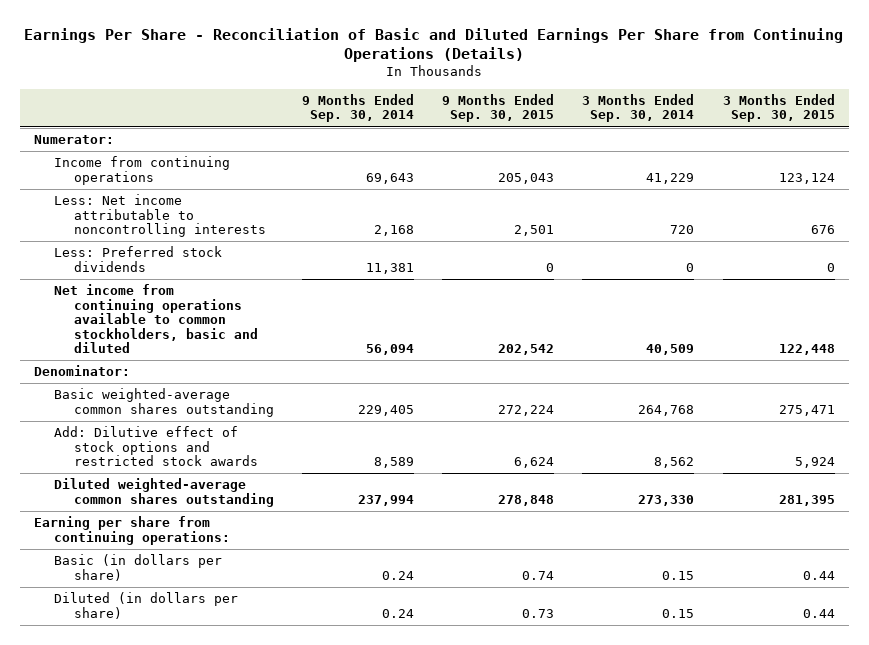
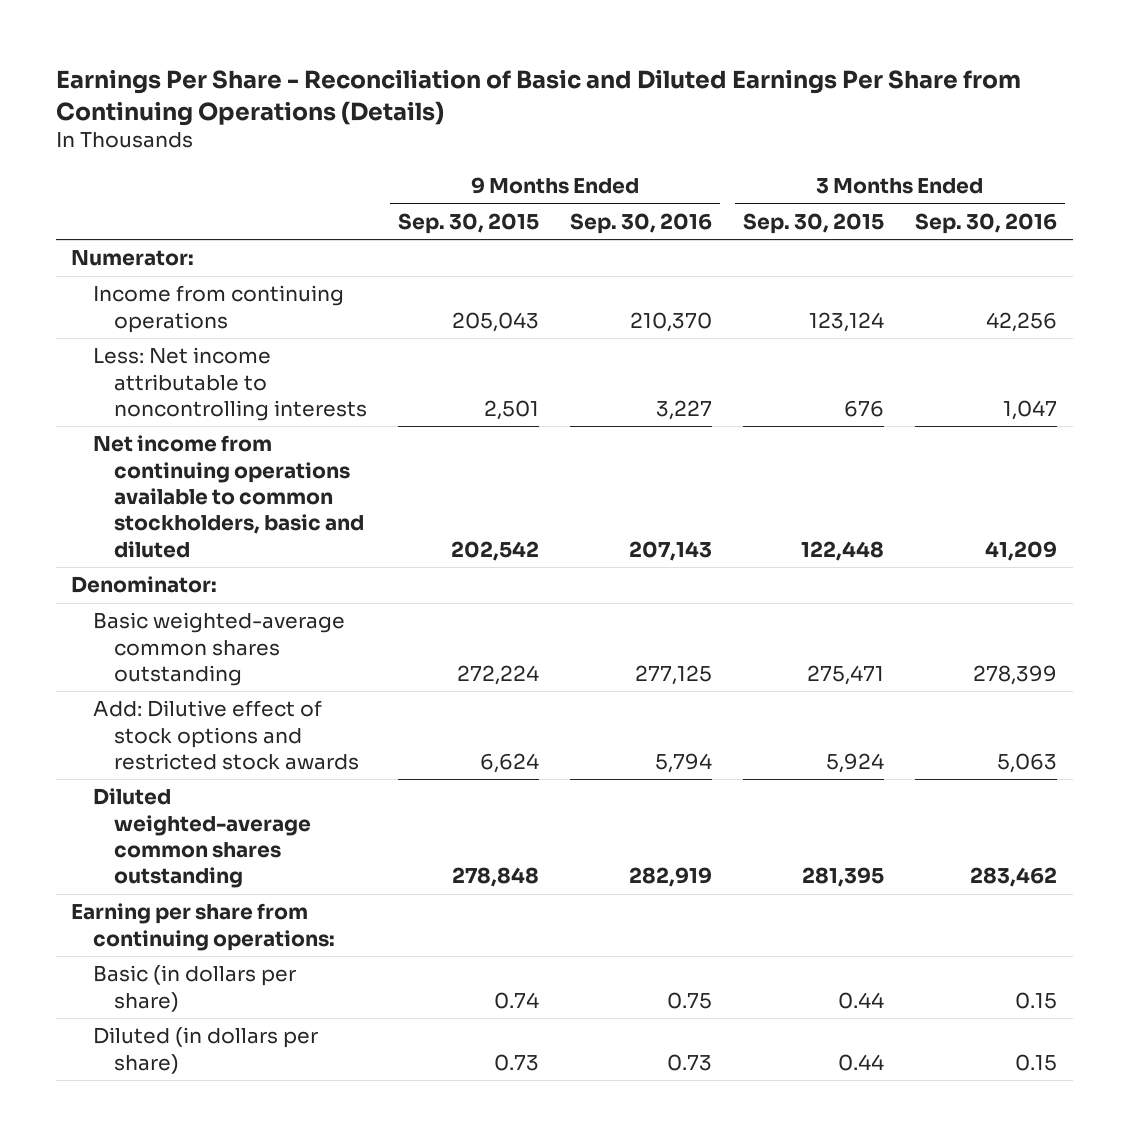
[302,93,415,123] 9 Months Ended Sep. 30, 2014 -> none
[582,93,695,123] 3 Months Ended Sep. 30, 2014 -> none
none -> [569,212,712,234] Sep. 30, 2016
none -> [914,212,1057,234] Sep. 30, 2016
[54,246,223,272] Less: Preferred stock dividends -> none

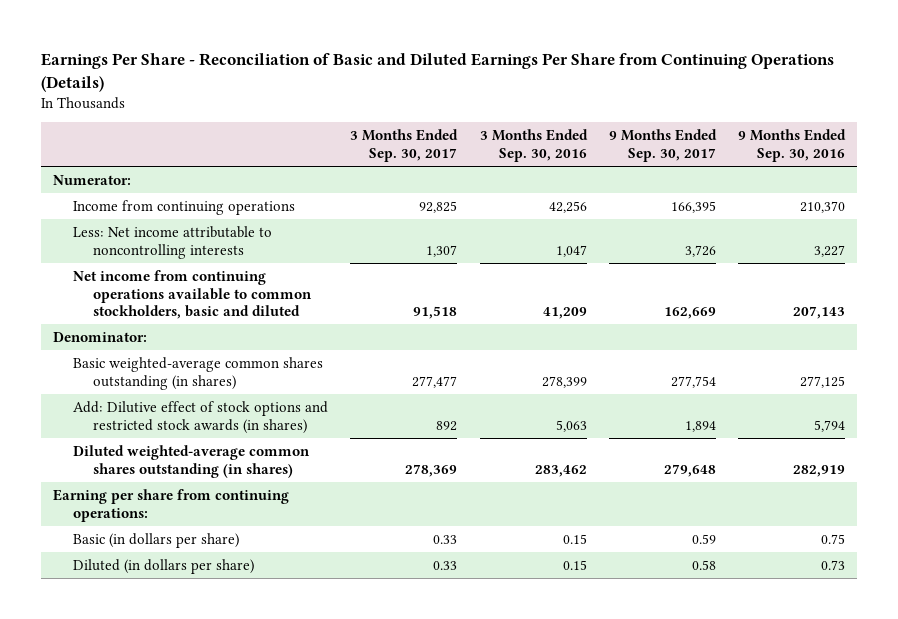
[397,212,539,234] Sep. 30, 2015 -> none
[742,212,884,234] Sep. 30, 2015 -> none
none -> [350,129,459,162] 3 Months Ended Sep. 30, 2017
none -> [609,129,718,162] 9 Months Ended Sep. 30, 2017
[92,612,345,686] Basic weighted-average common shares outstanding -> [73,357,324,390] Basic weighted-average common shares outstanding (in shares)
[92,700,359,770] Add: Dilutive effect of stock options and restricted stock awards -> [73,401,329,434] Add: Dilutive effect of stock options and restricted stock awards (in shares)
[92,788,311,889] Diluted weighted-average common shares outstanding -> [73,445,311,478] Diluted weighted-average common shares outstanding (in shares)

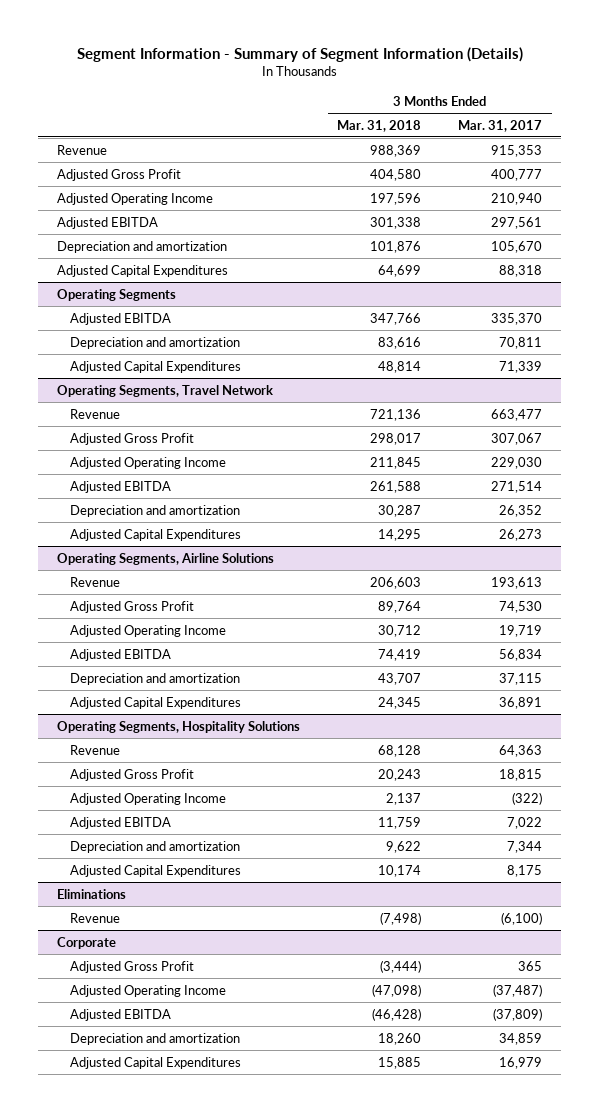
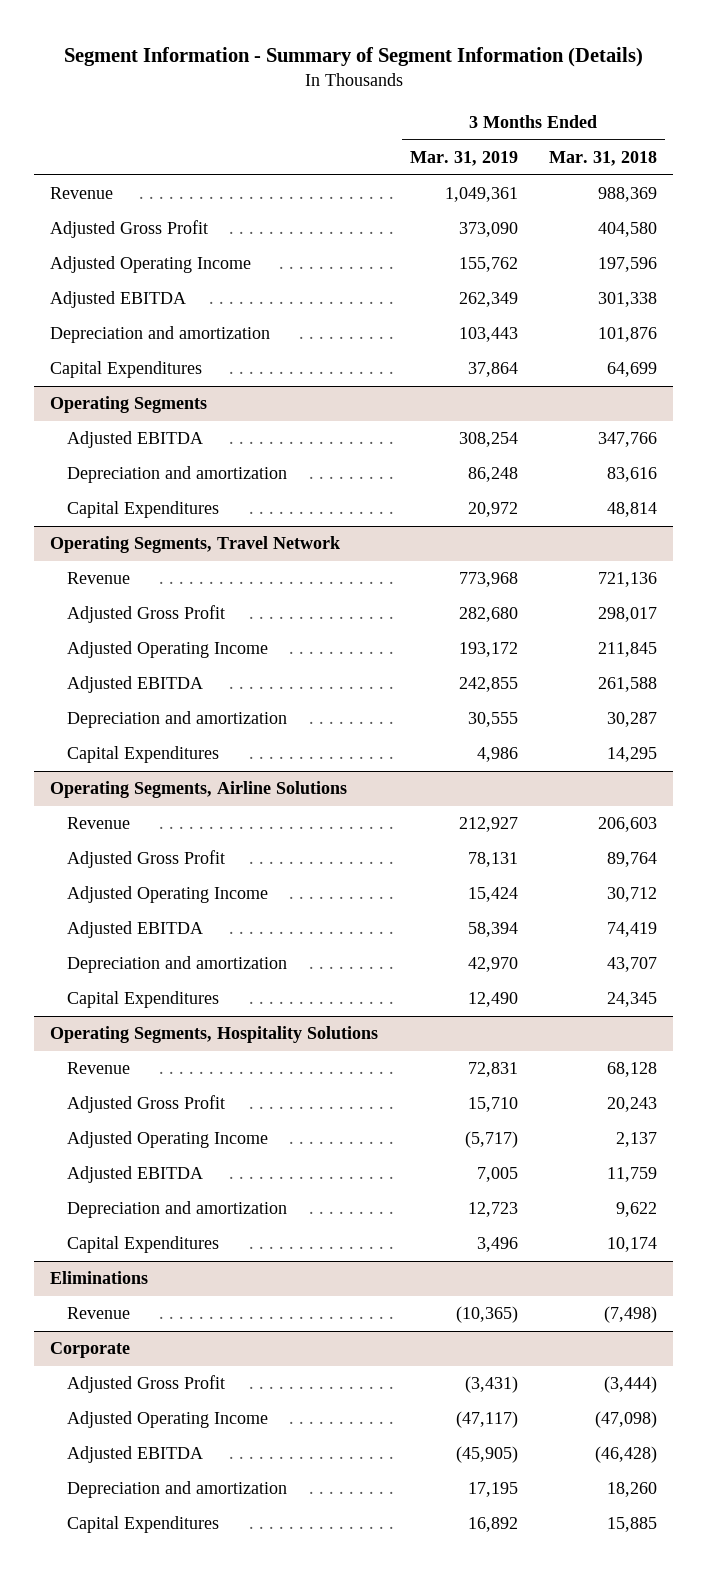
[458,119,543,132] Mar. 31, 2017 -> none
none -> [409,151,518,167] Mar. 31, 2019
[57,264,229,277] Adjusted Capital Expenditures -> [50,361,203,379] Capital Expenditures
[70,360,242,373] Adjusted Capital Expenditures -> [66,501,219,519] Capital Expenditures
[70,528,242,541] Adjusted Capital Expenditures -> [66,746,219,764] Capital Expenditures
[70,696,242,709] Adjusted Capital Expenditures -> [66,991,219,1009] Capital Expenditures
[70,864,242,877] Adjusted Capital Expenditures -> [66,1236,219,1254] Capital Expenditures
[70,1056,242,1069] Adjusted Capital Expenditures -> [66,1516,219,1534] Capital Expenditures

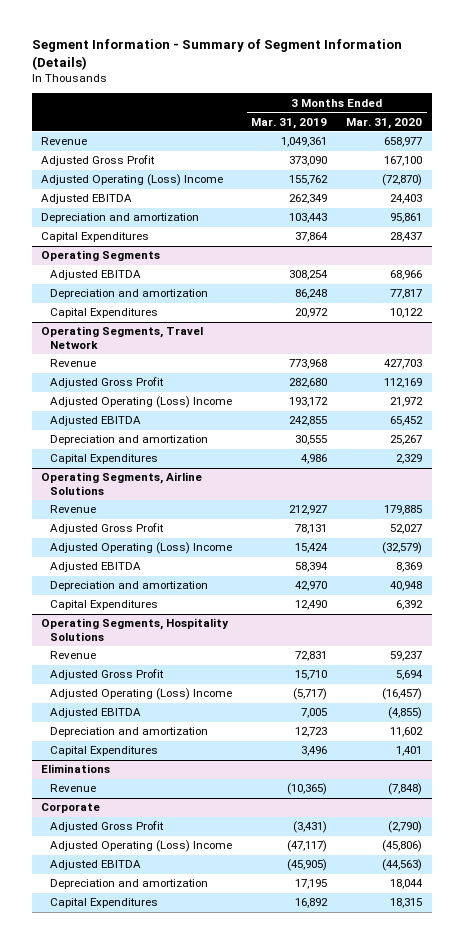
[548,151,657,167] Mar. 31, 2018 -> none
none -> [346,117,423,129] Mar. 31, 2020
[50,256,252,274] Adjusted Operating Income -> [41,174,224,187] Adjusted Operating (Loss) Income
[66,641,268,659] Adjusted Operating Income -> [50,396,233,409] Adjusted Operating (Loss) Income
[66,886,268,904] Adjusted Operating Income -> [50,542,233,555] Adjusted Operating (Loss) Income
[66,1131,268,1149] Adjusted Operating Income -> [50,688,233,701] Adjusted Operating (Loss) Income
[66,1411,268,1429] Adjusted Operating Income -> [50,840,233,853] Adjusted Operating (Loss) Income

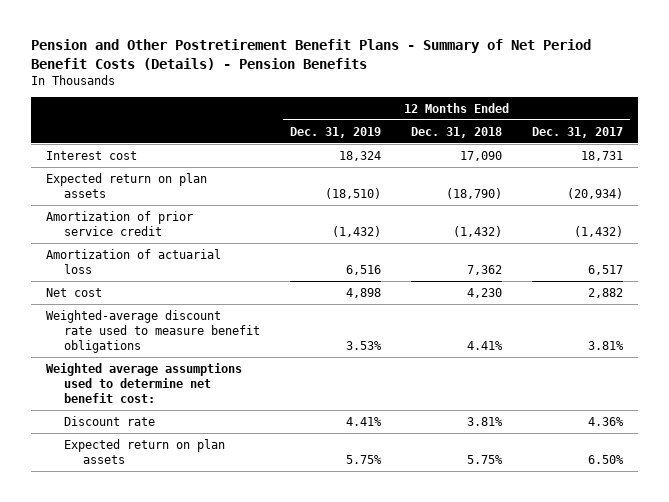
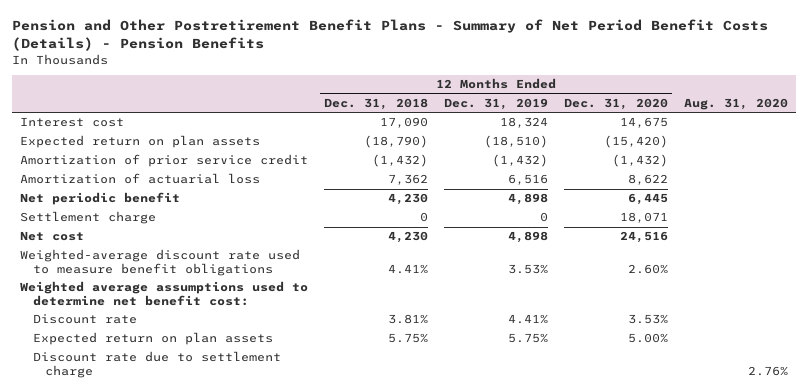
[531,126,623,138] Dec. 31, 2017 -> none
none -> [564,98,669,111] Dec. 31, 2020
none -> [683,98,788,111] Aug. 31, 2020
none -> [20,192,181,206] Net periodic benefit
none -> [20,211,157,225] Settlement charge
none -> [32,351,281,378] Discount rate due to settlement charge

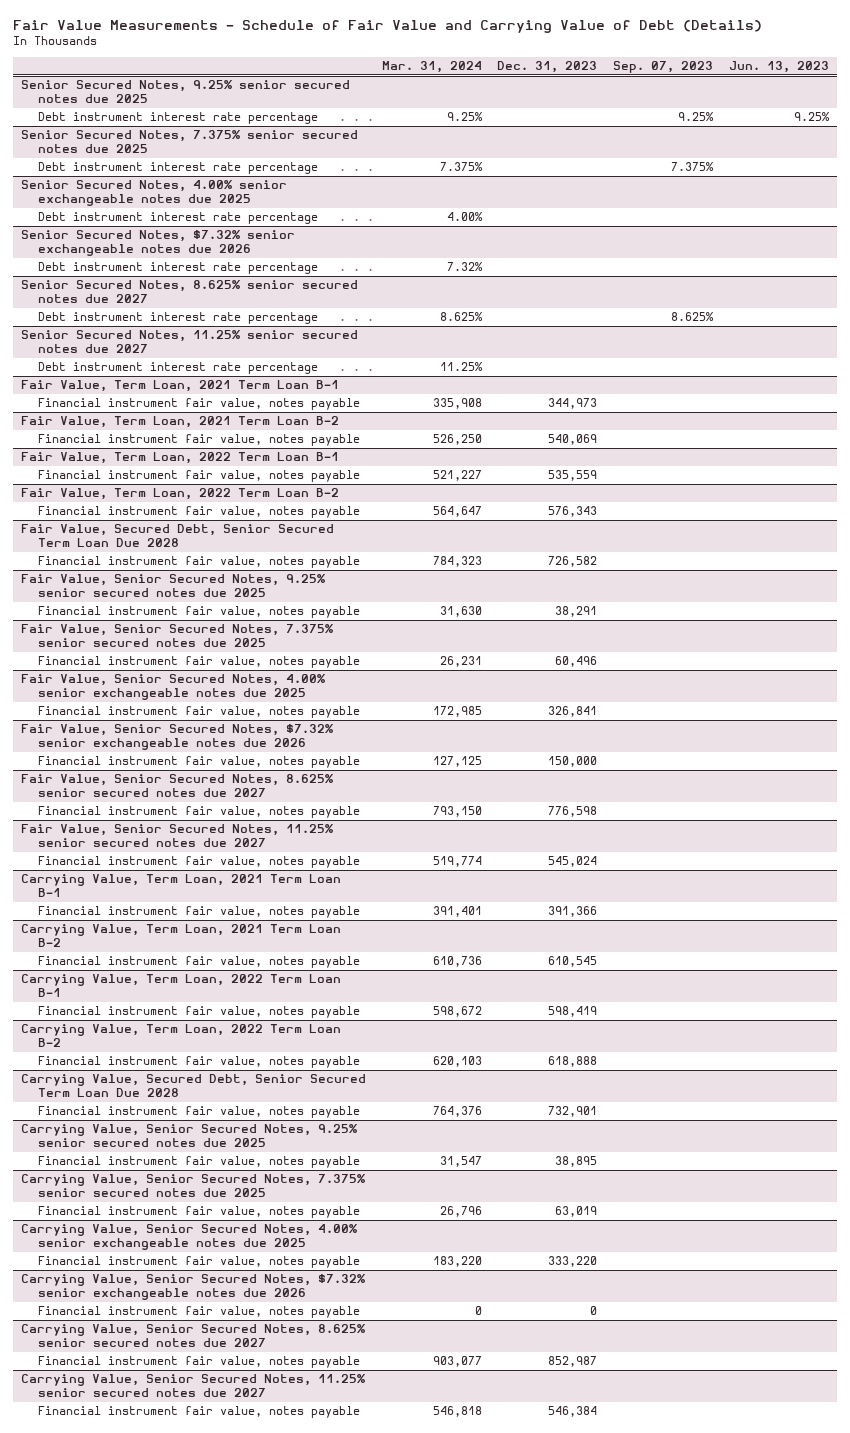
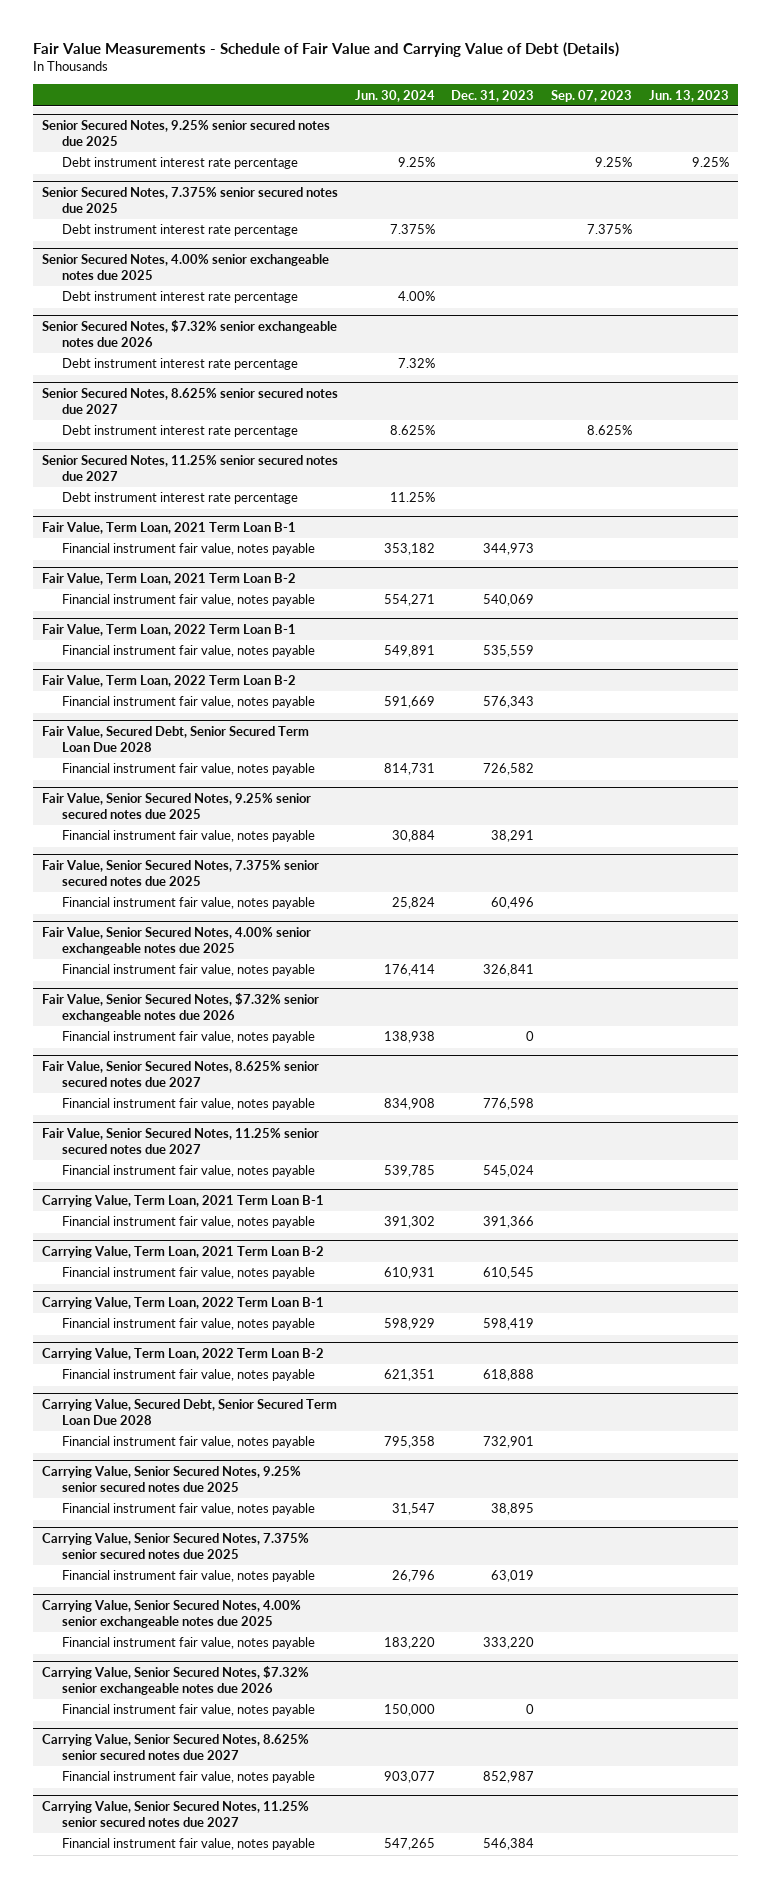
[381,61,482,74] Mar. 31, 2024 -> none
none -> [354,89,435,102] Jun. 30, 2024
[548,756,598,768] 150,000 -> [526,1031,535,1042] 0

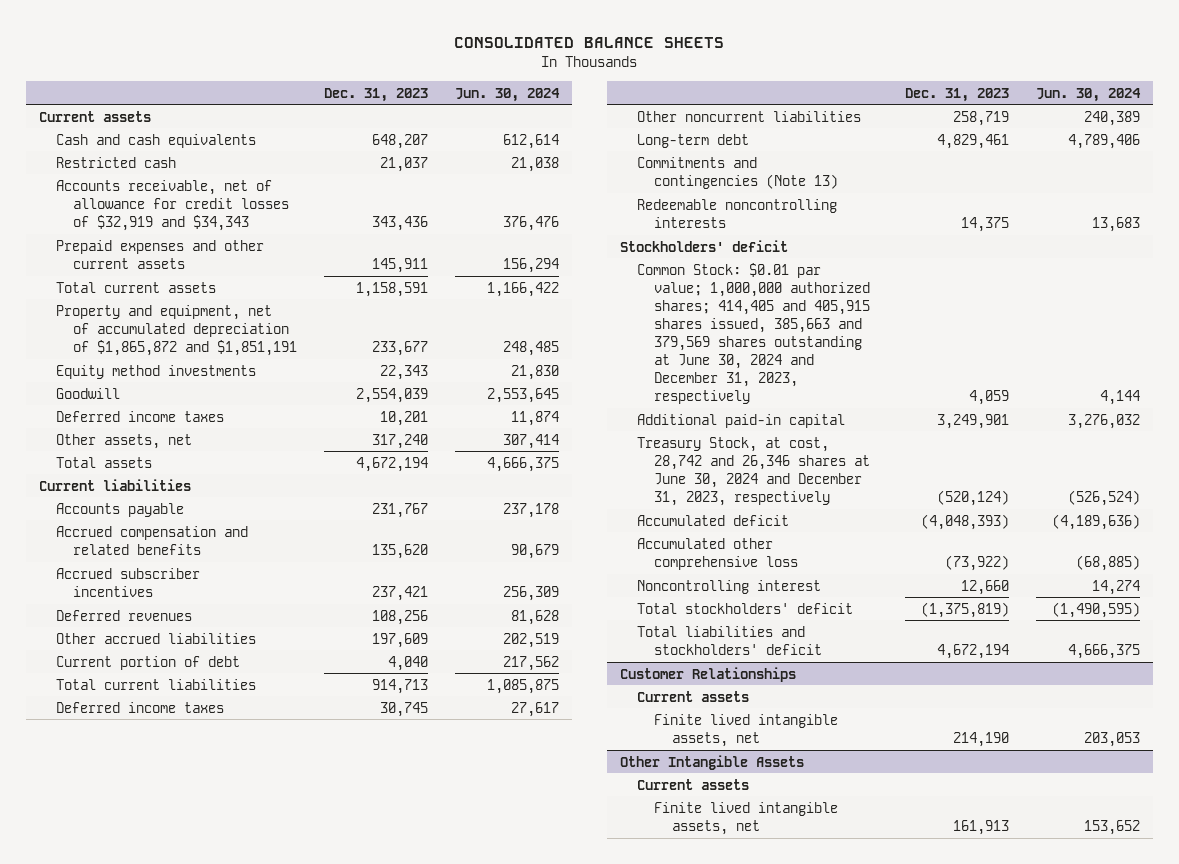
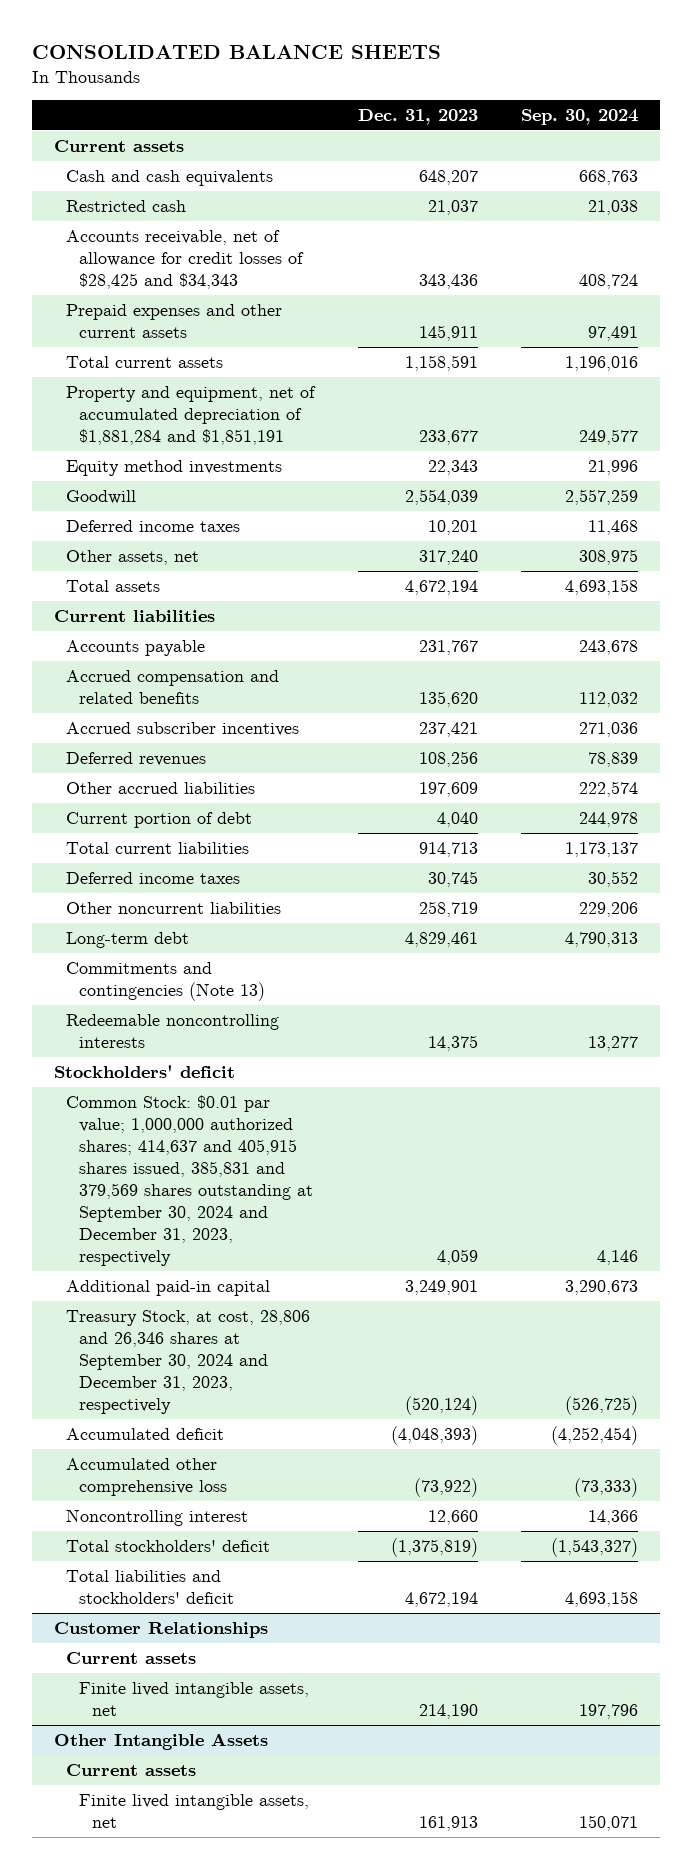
[454,87,560,102] Jun. 30, 2024 -> none
none -> [520,109,638,126] Sep. 30, 2024
[56,179,290,231] Accounts receivable, net of allowance for credit losses of $32,919 and $34,343 -> [66,229,305,289] Accounts receivable, net of allowance for credit losses of $28,425 and $34,343
[56,304,298,356] Property and equipment, net of accumulated depreciation of $1,865,872 and $1,851,191 -> [66,385,317,445] Property and equipment, net of accumulated depreciation of $1,881,284 and $1,851,191
[637,262,871,405] Common Stock: $0.01 par value; 1,000,000 authorized shares; 414,405 and 405,915 shares issued, 385,663 and 379,569 shares outstanding at June 30, 2024 and December 31, 2023, respectively -> [66,1094,314,1266] Common Stock: $0.01 par value; 1,000,000 authorized shares; 414,637 and 405,915 shares issued, 385,831 and 379,569 shares outstanding at September 30, 2024 and December 31, 2023, respectively
[637,436,871,506] Treasury Stock, at cost, 28,742 and 26,346 shares at June 30, 2024 and December 31, 2023, respectively -> [66,1309,311,1414] Treasury Stock, at cost, 28,806 and 26,346 shares at September 30, 2024 and December 31, 2023, respectively

